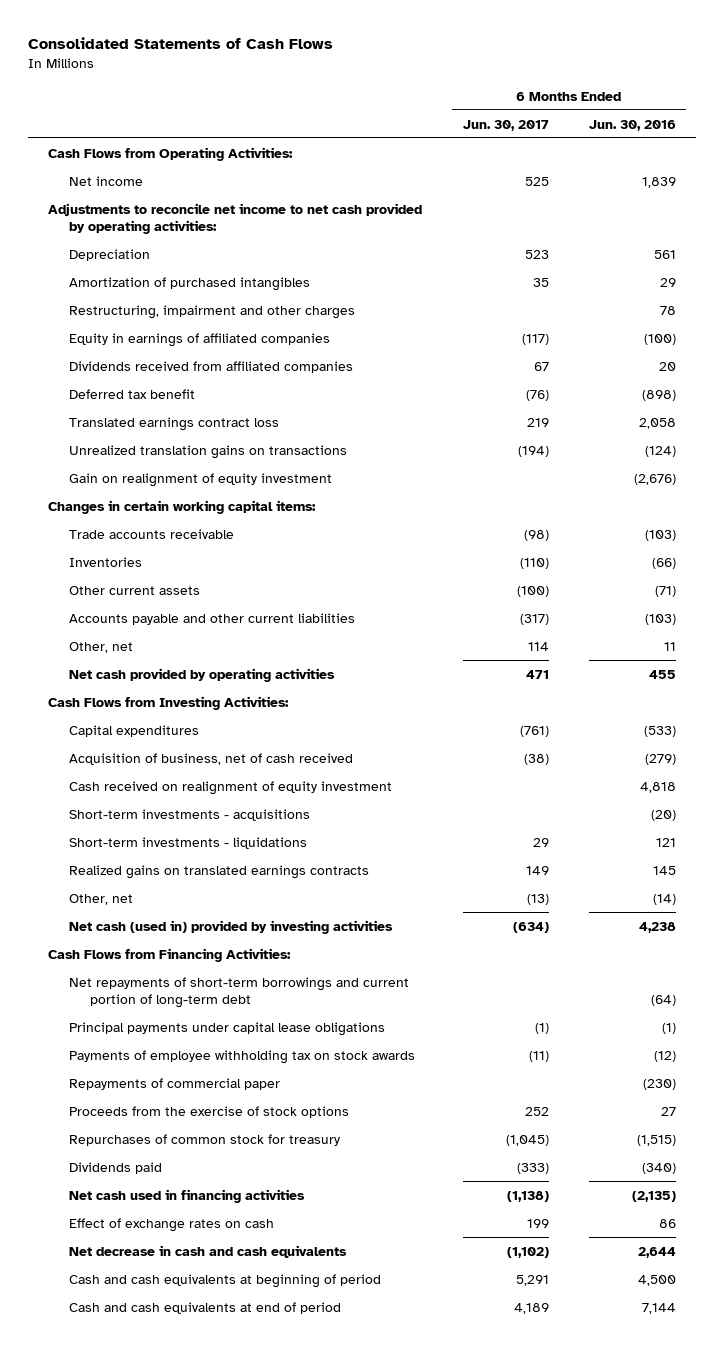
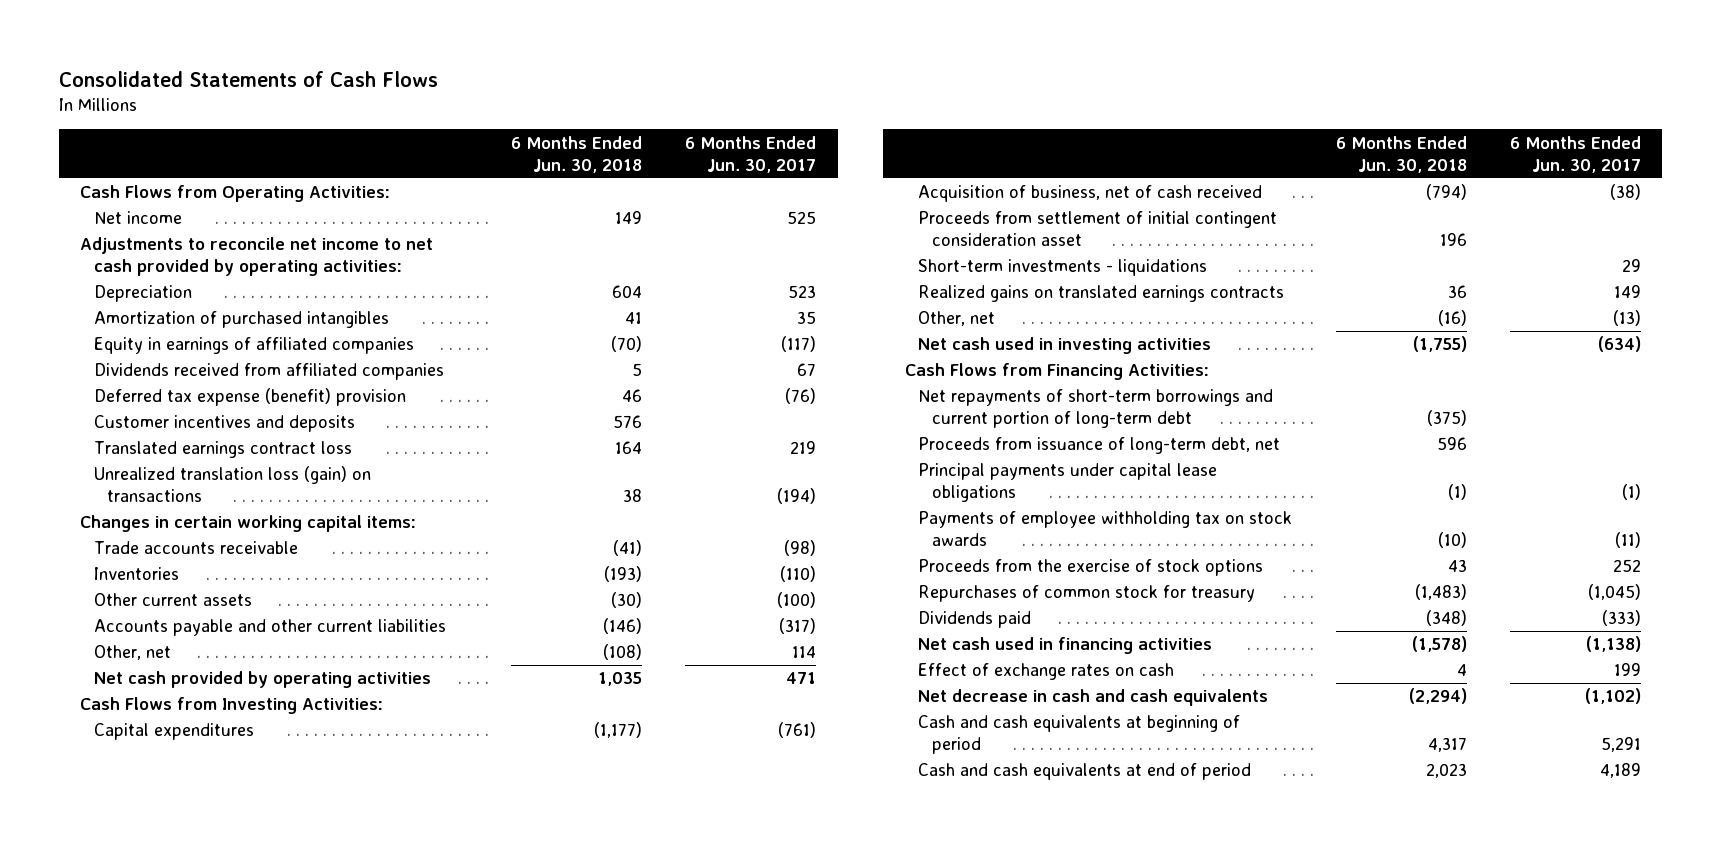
[588,119,676,131] Jun. 30, 2016 -> none
none -> [510,135,642,173] 6 Months Ended Jun. 30, 2018
[69,304,356,319] Restructuring, impairment and other charges -> none
[69,388,196,399] Deferred tax benefit -> [93,388,406,407] Deferred tax expense (benefit) provision
none -> [93,415,355,433] Customer incentives and deposits
[69,472,333,487] Gain on realignment of equity investment -> none
[69,444,348,459] Unrealized translation gains on transactions -> [93,466,371,503] Unrealized translation loss (gain) on transactions
[69,780,393,795] Cash received on realignment of equity investment -> none
[69,808,311,821] Short-term investments - acquisitions -> none
none -> [918,211,1278,247] Proceeds from settlement of initial contingent consideration asset
[69,919,394,934] Net cash (used in) provided by investing activities -> [918,337,1212,355] Net cash used in investing activities
none -> [918,437,1281,455] Proceeds from issuance of long-term debt, net
[69,1077,281,1090] Repayments of commercial paper -> none

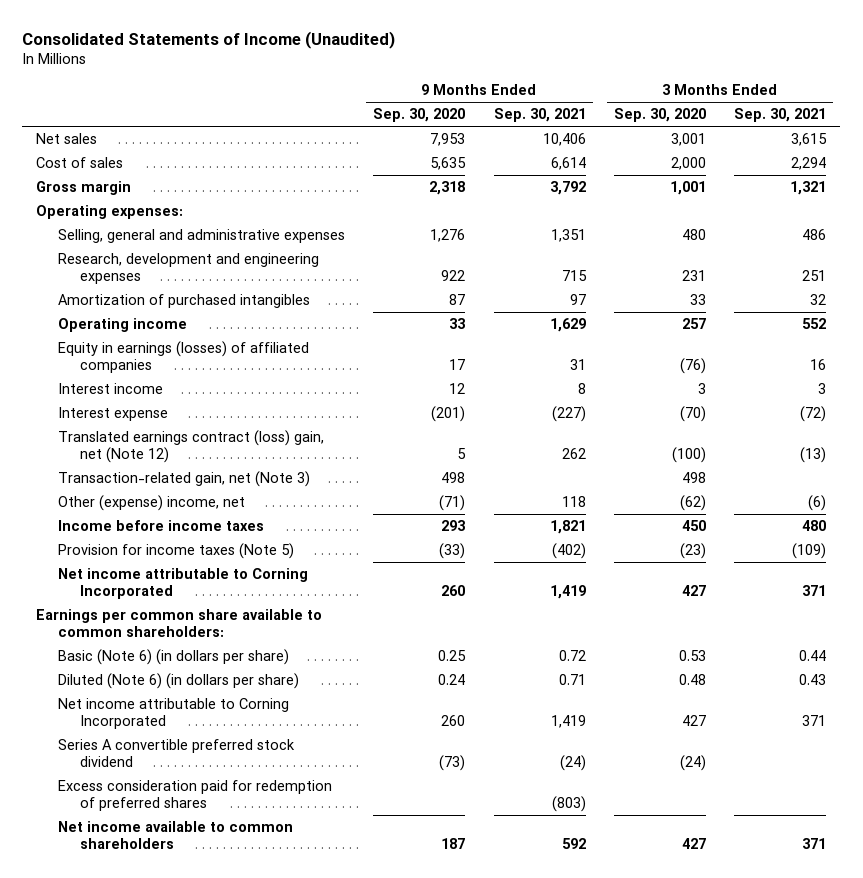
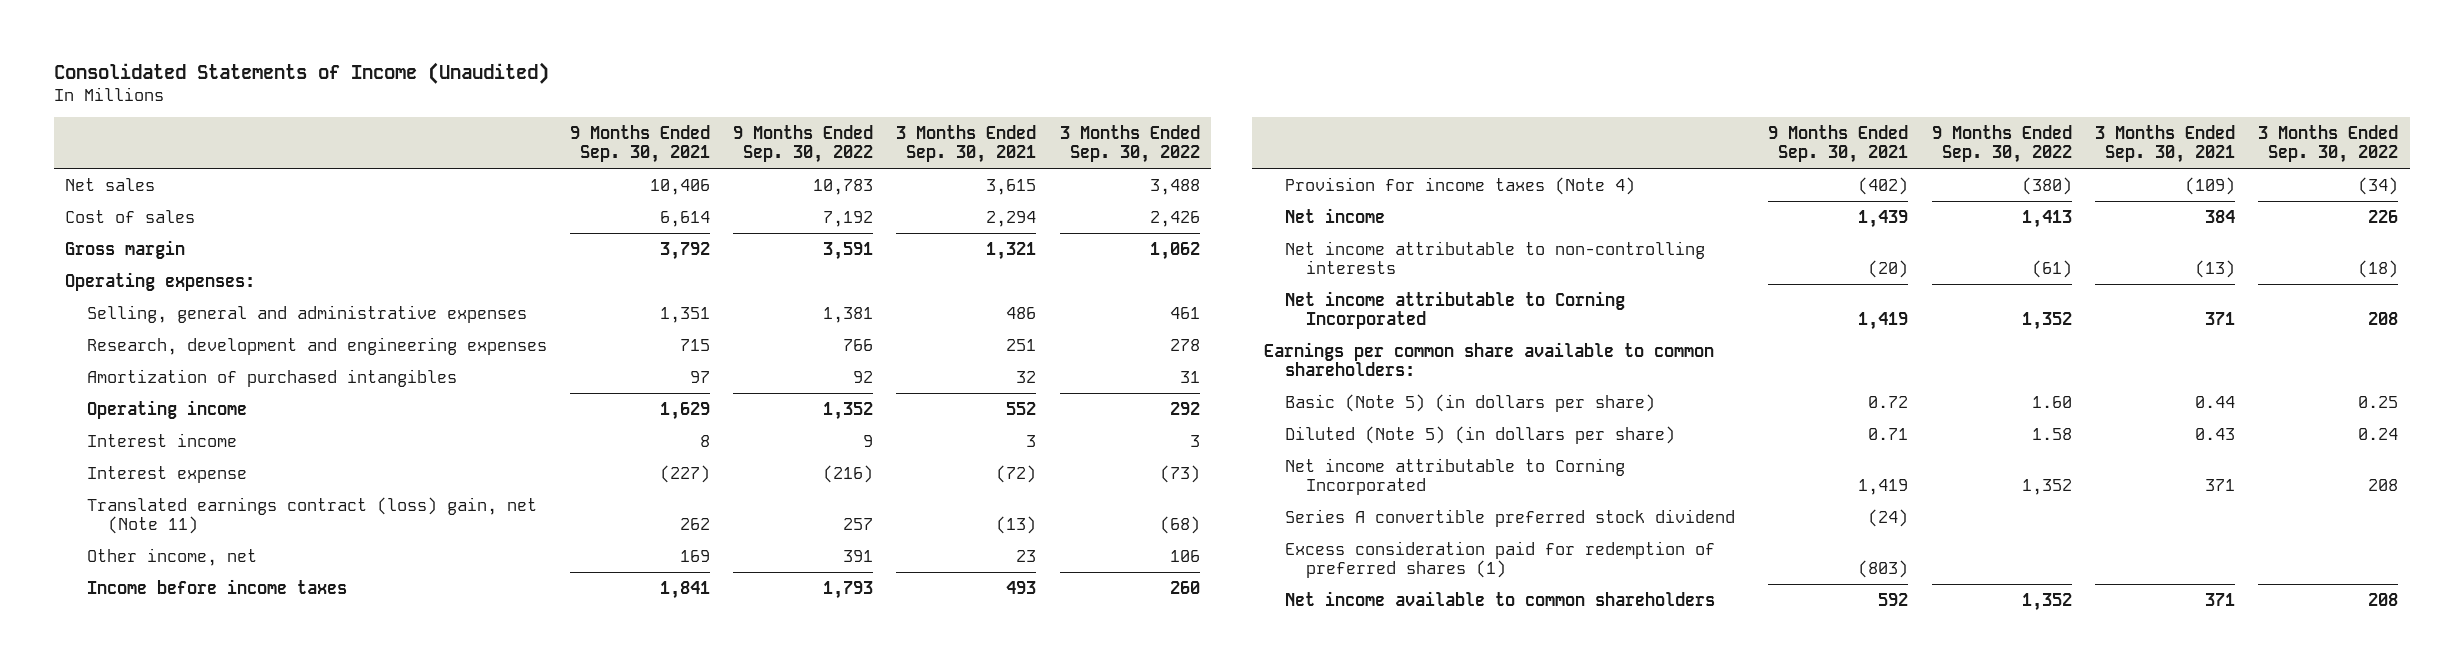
[373,108,466,123] Sep. 30, 2020 -> none
[613,108,706,123] Sep. 30, 2020 -> none
none -> [733,124,874,163] 9 Months Ended Sep. 30, 2022
none -> [1059,124,1200,163] 3 Months Ended Sep. 30, 2022
[58,341,310,374] Equity in earnings (losses) of affiliated companies -> none
[58,471,311,488] Transaction-related gain, net (Note 3) -> none
[58,430,325,464] Translated earnings contract (loss) gain, net (Note 12) -> [86,496,537,534] Translated earnings contract (loss) gain, net (Note 11)
[58,495,246,512] Other (expense) income, net -> [86,547,257,566] Other income, net
[561,496,586,508] 118 -> [679,549,710,562] 169
[808,495,827,512] (6) -> [1016,549,1037,562] 23
[549,520,586,535] 1,821 -> [659,580,710,599] 1,841
[802,520,827,532] 480 -> [1006,580,1037,594] 493
[58,543,295,560] Provision for income taxes (Note 5) -> [1284,176,1635,195] Provision for income taxes (Note 4)
none -> [1284,207,1385,223] Net income
none -> [1284,240,1705,274] Net income attributable to non-controlling interests
[58,649,290,666] Basic (Note 6) (in dollars per share) -> [1284,393,1655,412] Basic (Note 5) (in dollars per share)
[58,673,300,690] Diluted (Note 6) (in dollars per share) -> [1284,425,1675,444] Diluted (Note 5) (in dollars per share)
[58,780,333,812] Excess consideration paid for redemption of preferred shares -> [1284,540,1715,578] Excess consideration paid for redemption of preferred shares (1)

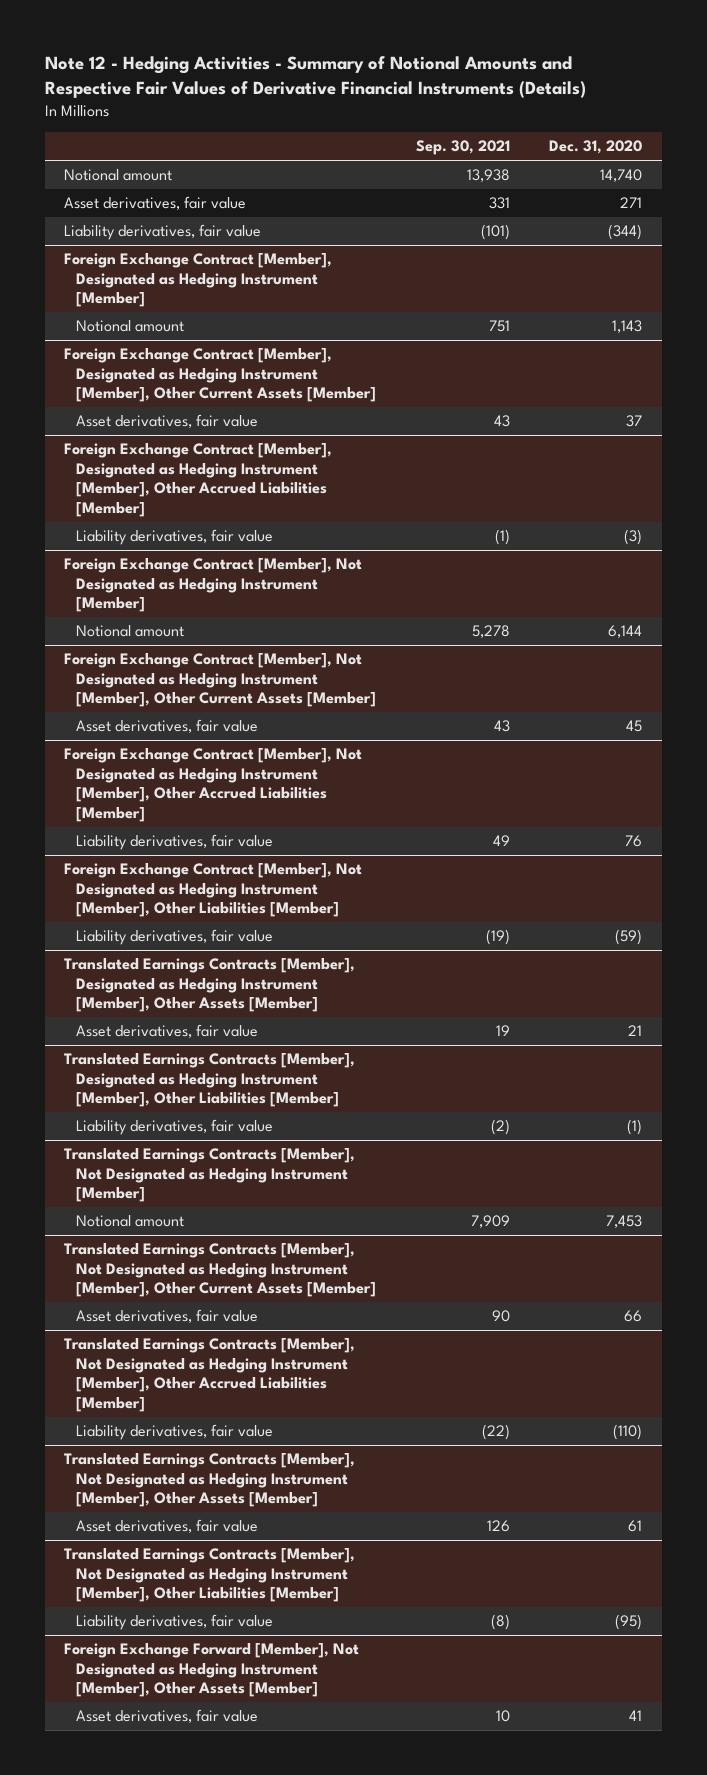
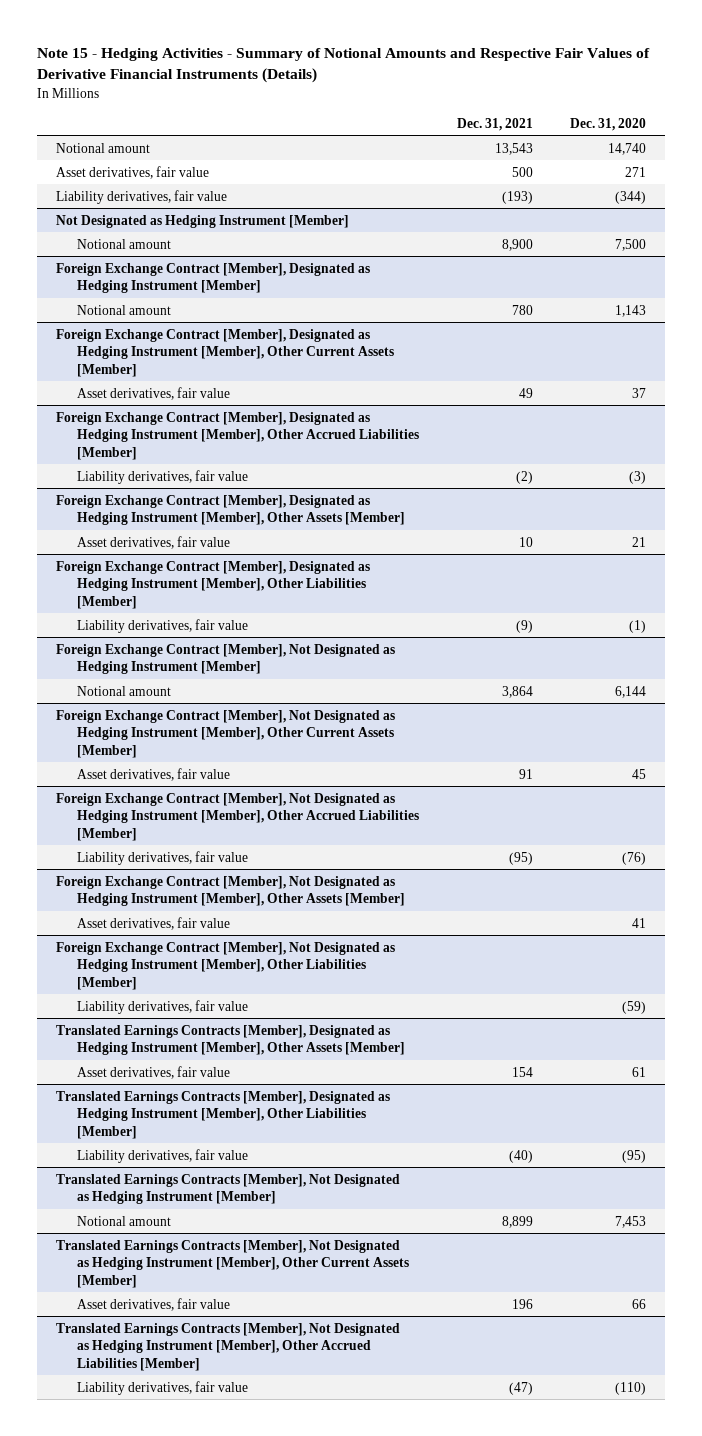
[44,56,586,99] Note 12 - Hedging Activities - Summary of Notional Amounts and Respective Fair Values of Derivative Financial Instruments (Details) -> [36,47,650,84] Note 15 - Hedging Activities - Summary of Notional Amounts and Respective Fair Values of Derivative Financial Instruments (Details)
[415,140,510,156] Sep. 30, 2021 -> none
none -> [456,117,533,131] Dec. 31, 2021
none -> [55,214,349,228] Not Designated as Hedging Instrument [Member]
none -> [76,238,171,249] Notional amount
none -> [55,494,405,526] Foreign Exchange Contract [Member], Designated as Hedging Instrument [Member], Other Assets [Member]
none -> [76,535,230,549] Asset derivatives, fair value
none -> [55,560,370,609] Foreign Exchange Contract [Member], Designated as Hedging Instrument [Member], Other Liabilities [Member]
none -> [76,618,248,633] Liability derivatives, fair value
[625,835,643,848] 76 -> [622,851,647,865] (76)
none -> [55,875,405,907] Foreign Exchange Contract [Member], Not Designated as Hedging Instrument [Member], Other Assets [Member]
none -> [76,916,230,930] Asset derivatives, fair value
[628,1025,643,1037] 21 -> [632,1066,647,1077] 61
[627,1119,643,1136] (1) -> [622,1149,647,1163] (95)
[64,1453,356,1508] Translated Earnings Contracts [Member], Not Designated as Hedging Instrument [Member], Other Assets [Member] -> none
[76,1519,259,1534] Asset derivatives, fair value -> none
[64,1548,356,1603] Translated Earnings Contracts [Member], Not Designated as Hedging Instrument [Member], Other Liabilities [Member] -> none
[76,1614,274,1631] Liability derivatives, fair value -> none
[64,1643,360,1698] Foreign Exchange Forward [Member], Not Designated as Hedging Instrument [Member], Other Assets [Member] -> none
[76,1709,259,1724] Asset derivatives, fair value -> none

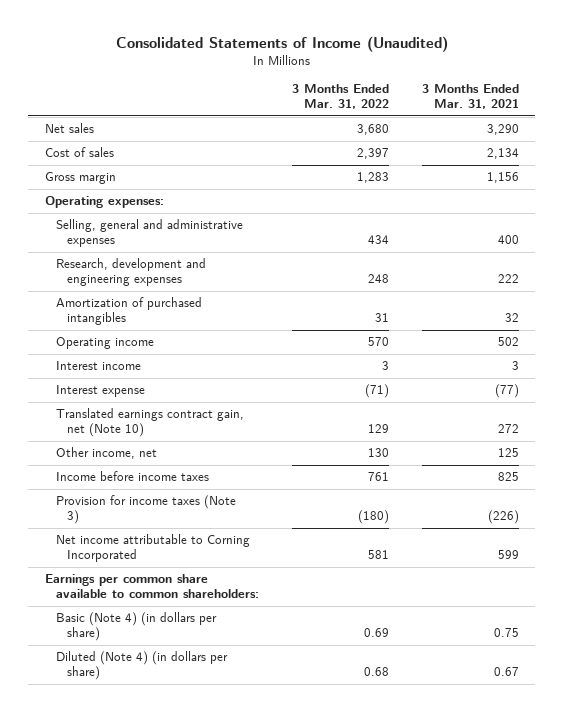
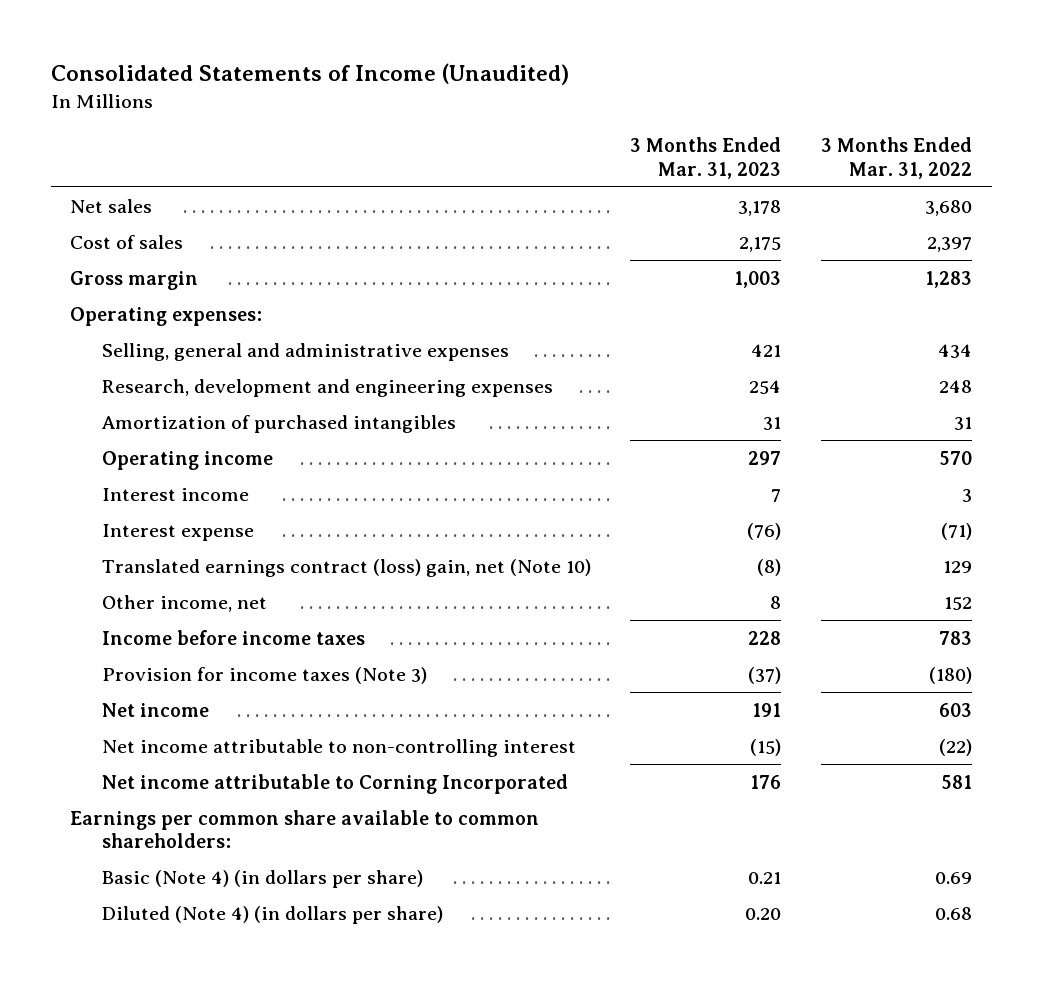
[421,84,519,110] 3 Months Ended Mar. 31, 2021 -> none
none -> [630,137,782,179] 3 Months Ended Mar. 31, 2023
[55,408,244,438] Translated earnings contract gain, net (Note 10) -> [101,558,591,577] Translated earnings contract (loss) gain, net (Note 10)
[367,448,389,458] 130 -> [944,596,973,610] 152
[367,472,389,482] 761 -> [939,630,973,645] 783
none -> [101,702,209,717] Net income
none -> [101,738,576,757] Net income attributable to non-controlling interest

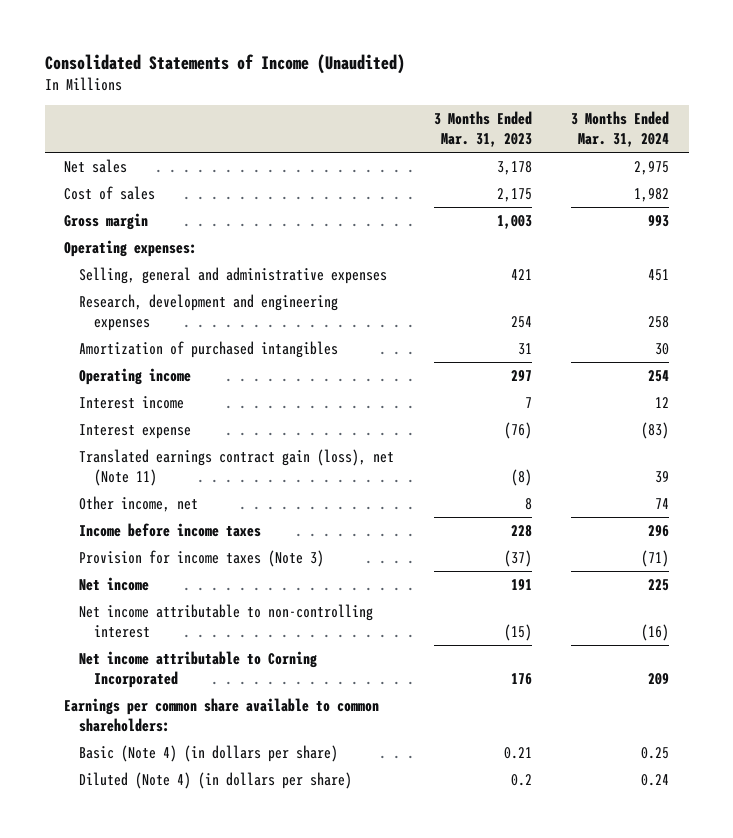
[821,137,973,179] 3 Months Ended Mar. 31, 2022 -> none
none -> [571,111,670,147] 3 Months Ended Mar. 31, 2024
[101,558,591,577] Translated earnings contract (loss) gain, net (Note 10) -> [79,449,395,486] Translated earnings contract gain (loss), net (Note 11)
[745,907,782,920] 0.20 -> [510,774,532,787] 0.2

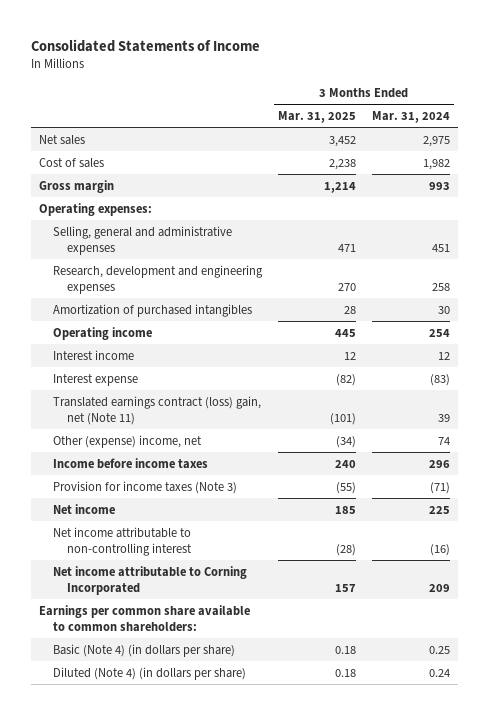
[44,53,405,74] Consolidated Statements of Income (Unaudited) -> [31,39,261,53] Consolidated Statements of Income
[433,111,532,147] 3 Months Ended Mar. 31, 2023 -> none
none -> [277,111,356,124] Mar. 31, 2025
[79,449,395,486] Translated earnings contract gain (loss), net (Note 11) -> [53,395,262,425] Translated earnings contract (loss) gain, net (Note 11)
[79,496,199,513] Other income, net -> [53,434,203,448] Other (expense) income, net

